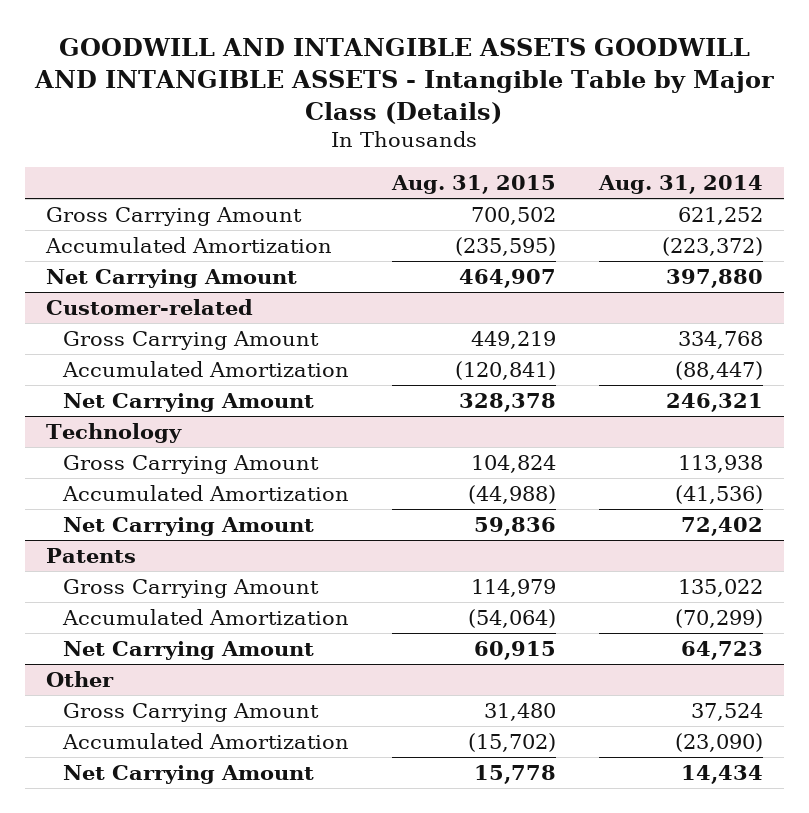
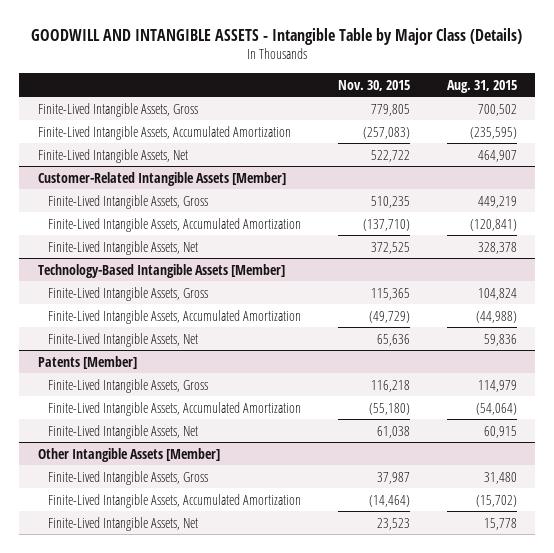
[34,38,775,124] GOODWILL AND INTANGIBLE ASSETS GOODWILL AND INTANGIBLE ASSETS - Intangible Table by Major Class (Details) -> [31,27,523,45] GOODWILL AND INTANGIBLE ASSETS - Intangible Table by Major Class (Details)
[597,175,763,195] Aug. 31, 2014 -> none
none -> [337,79,410,91] Nov. 30, 2015
[46,206,303,226] Gross Carrying Amount -> [37,102,198,117] Finite-Lived Intangible Assets, Gross
[45,236,333,253] Accumulated Amortization -> [37,125,291,140] Finite-Lived Intangible Assets, Accumulated Amortization
[46,268,298,288] Net Carrying Amount -> [37,148,188,163] Finite-Lived Intangible Assets, Net
[46,298,254,315] Customer-related -> [37,171,286,186] Customer-Related Intangible Assets [Member]
[62,330,319,350] Gross Carrying Amount -> [48,194,209,209] Finite-Lived Intangible Assets, Gross
[61,360,349,377] Accumulated Amortization -> [48,217,302,232] Finite-Lived Intangible Assets, Accumulated Amortization
[62,392,314,412] Net Carrying Amount -> [48,240,199,255] Finite-Lived Intangible Assets, Net
[46,422,183,443] Technology -> [37,263,285,278] Technology-Based Intangible Assets [Member]
[62,454,319,474] Gross Carrying Amount -> [48,286,209,301] Finite-Lived Intangible Assets, Gross
[61,484,349,501] Accumulated Amortization -> [48,309,302,324] Finite-Lived Intangible Assets, Accumulated Amortization
[62,516,314,536] Net Carrying Amount -> [48,332,199,347] Finite-Lived Intangible Assets, Net
[46,547,137,563] Patents -> [37,355,137,369] Patents [Member]
[62,578,319,598] Gross Carrying Amount -> [48,378,209,393] Finite-Lived Intangible Assets, Gross
[61,608,349,625] Accumulated Amortization -> [48,401,302,416] Finite-Lived Intangible Assets, Accumulated Amortization
[62,640,314,660] Net Carrying Amount -> [48,424,199,439] Finite-Lived Intangible Assets, Net
[46,670,115,687] Other -> [37,447,220,462] Other Intangible Assets [Member]
[62,702,319,722] Gross Carrying Amount -> [48,470,209,485] Finite-Lived Intangible Assets, Gross
[61,732,349,749] Accumulated Amortization -> [48,493,302,508] Finite-Lived Intangible Assets, Accumulated Amortization
[62,764,314,784] Net Carrying Amount -> [48,516,199,531] Finite-Lived Intangible Assets, Net

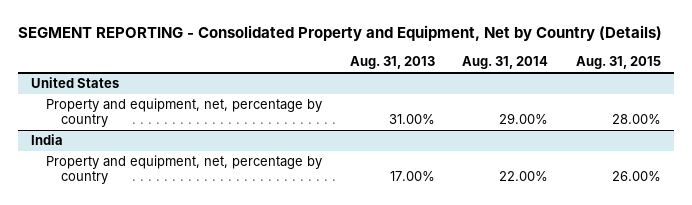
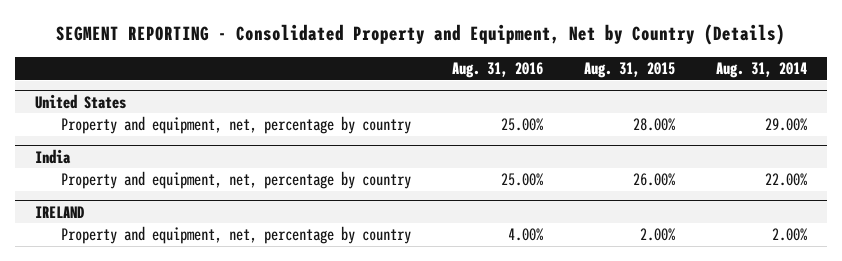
[349,56,435,70] Aug. 31, 2013 -> none
none -> [452,62,544,79] Aug. 31, 2016
none -> [35,205,85,218] IRELAND
none -> [61,226,412,245] Property and equipment, net, percentage by country

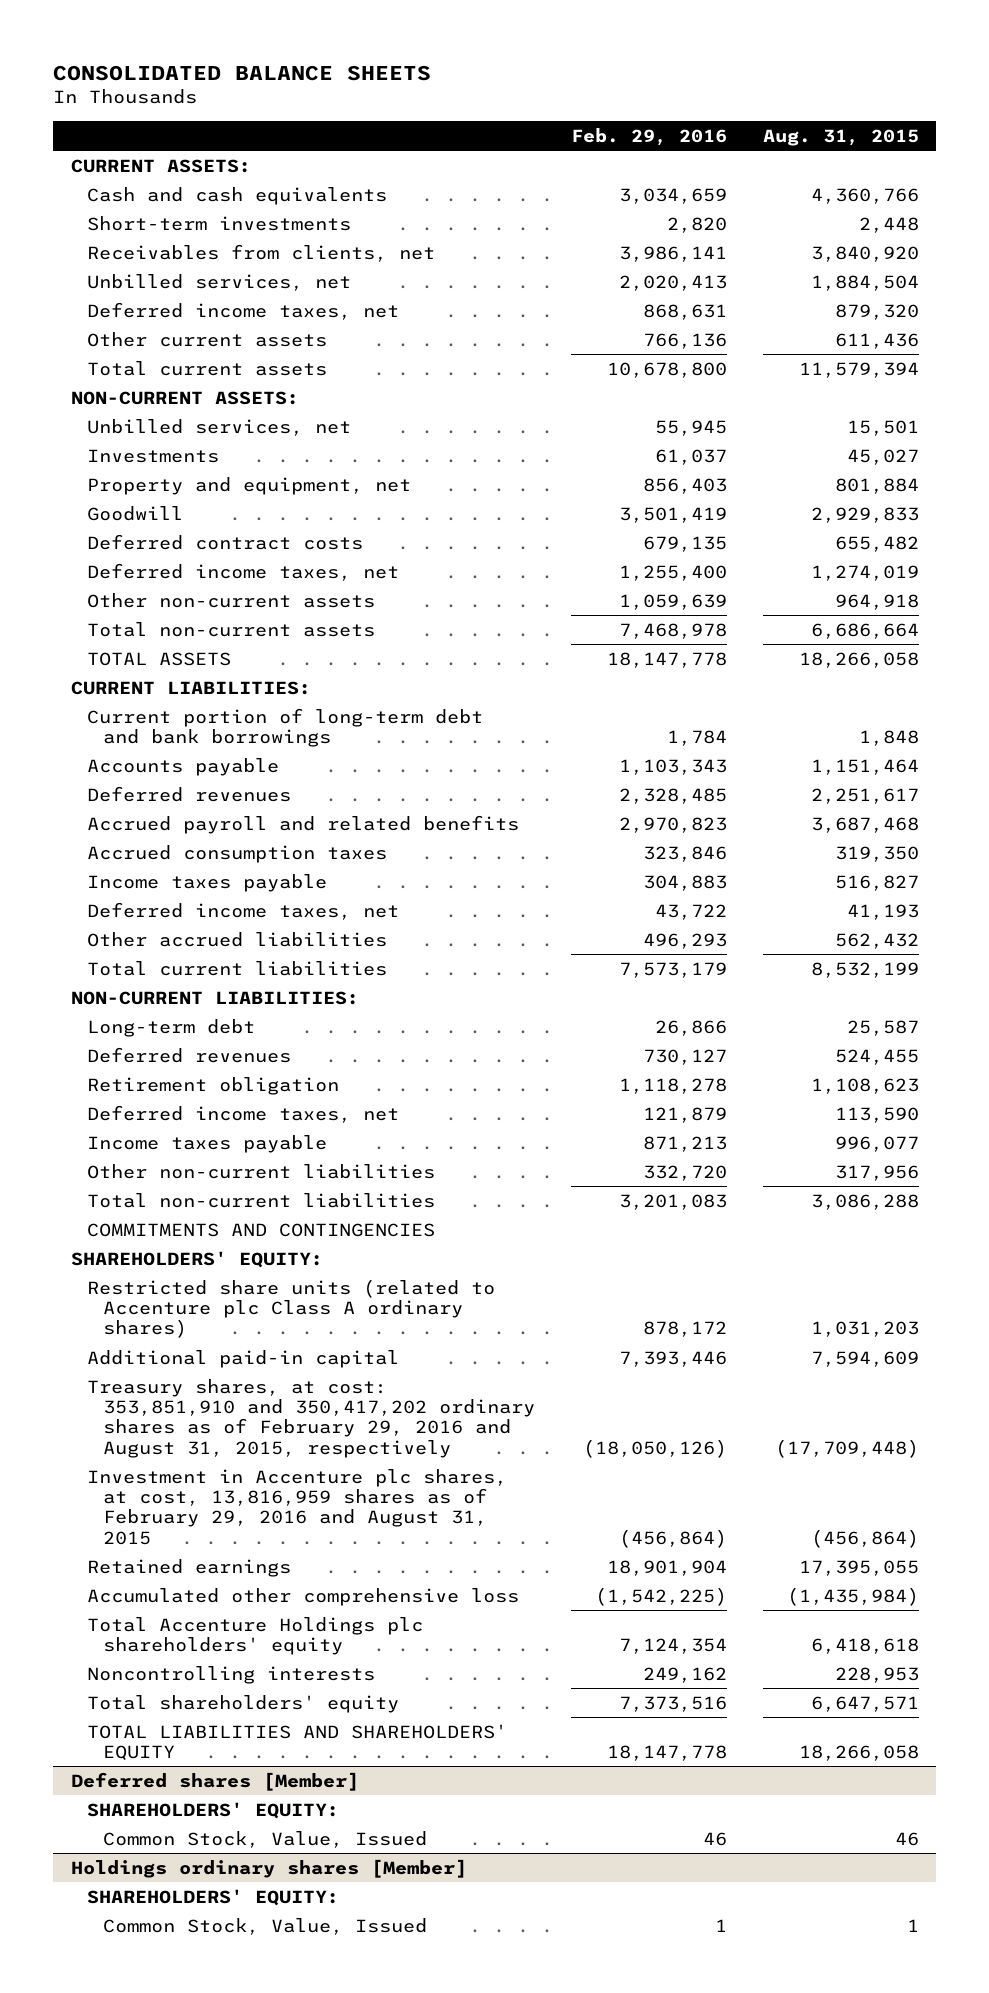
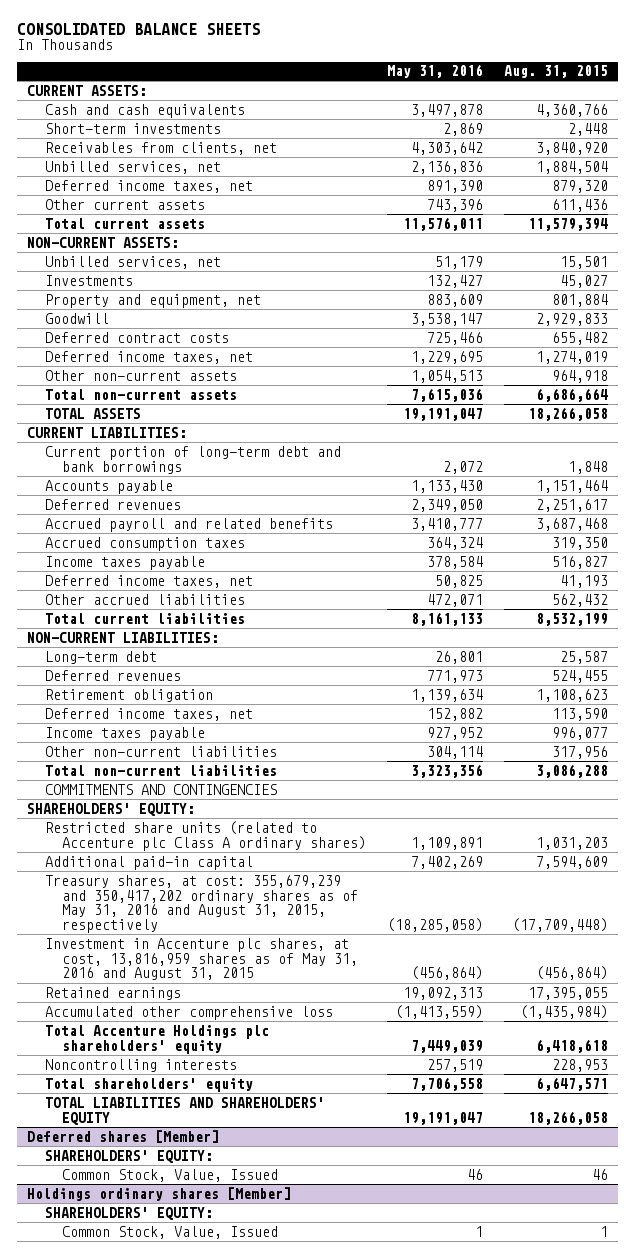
[570,127,727,146] Feb. 29, 2016 -> none
none -> [386,64,483,79] May 31, 2016
[86,1378,535,1458] Treasury shares, at cost: 353,851,910 and 350,417,202 ordinary shares as of February 29, 2016 and August 31, 2015, respectively -> [44,874,358,934] Treasury shares, at cost: 355,679,239 and 350,417,202 ordinary shares as of May 31, 2016 and August 31, 2015, respectively
[86,1468,507,1545] Investment in Accenture plc shares, at cost, 13,816,959 shares as of February 29, 2016 and August 31, 2015 -> [44,937,358,981] Investment in Accenture plc shares, at cost, 13,816,959 shares as of May 31, 2016 and August 31, 2015

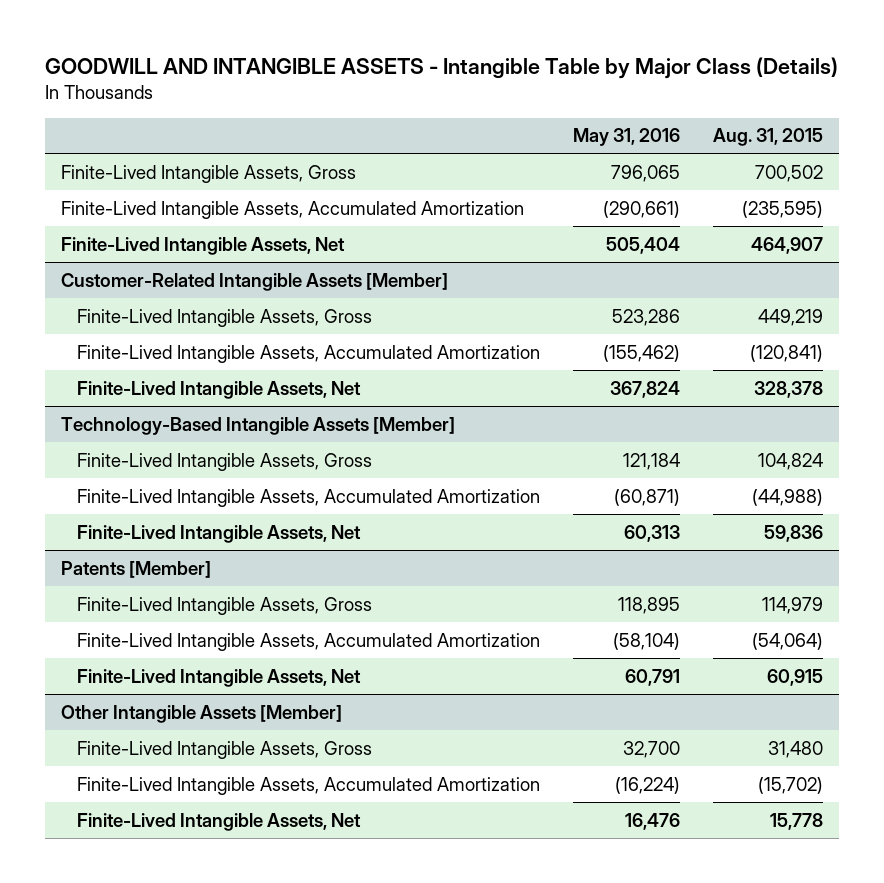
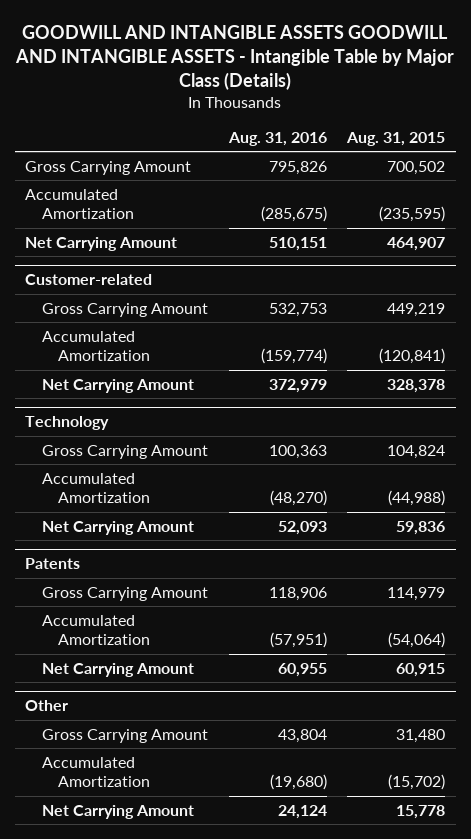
[44,56,838,79] GOODWILL AND INTANGIBLE ASSETS - Intangible Table by Major Class (Details) -> [15,24,455,90] GOODWILL AND INTANGIBLE ASSETS GOODWILL AND INTANGIBLE ASSETS - Intangible Table by Major Class (Details)
[572,128,680,147] May 31, 2016 -> none
none -> [227,131,327,146] Aug. 31, 2016
[61,164,357,183] Finite-Lived Intangible Assets, Gross -> [25,160,192,175] Gross Carrying Amount
[61,200,525,219] Finite-Lived Intangible Assets, Accumulated Amortization -> [25,188,134,219] Accumulated Amortization
[61,236,346,255] Finite-Lived Intangible Assets, Net -> [25,236,178,251] Net Carrying Amount
[61,272,449,291] Customer-Related Intangible Assets [Member] -> [25,274,153,286] Customer-related
[76,308,372,327] Finite-Lived Intangible Assets, Gross -> [41,302,208,317] Gross Carrying Amount
[76,344,540,363] Finite-Lived Intangible Assets, Accumulated Amortization -> [41,330,151,361] Accumulated Amortization
[76,380,361,399] Finite-Lived Intangible Assets, Net -> [41,378,194,393] Net Carrying Amount
[61,416,456,435] Technology-Based Intangible Assets [Member] -> [25,416,110,431] Technology
[76,452,372,471] Finite-Lived Intangible Assets, Gross -> [41,444,208,459] Gross Carrying Amount
[76,488,540,507] Finite-Lived Intangible Assets, Accumulated Amortization -> [41,472,151,503] Accumulated Amortization
[76,524,361,543] Finite-Lived Intangible Assets, Net -> [41,520,194,535] Net Carrying Amount
[61,560,212,578] Patents [Member] -> [25,558,81,570] Patents
[76,596,372,615] Finite-Lived Intangible Assets, Gross -> [41,586,208,601] Gross Carrying Amount
[76,632,540,651] Finite-Lived Intangible Assets, Accumulated Amortization -> [41,614,151,645] Accumulated Amortization
[76,668,361,687] Finite-Lived Intangible Assets, Net -> [41,662,194,677] Net Carrying Amount
[61,704,343,723] Other Intangible Assets [Member] -> [25,700,69,712] Other
[76,740,372,759] Finite-Lived Intangible Assets, Gross -> [41,728,208,743] Gross Carrying Amount
[76,776,540,795] Finite-Lived Intangible Assets, Accumulated Amortization -> [41,756,151,787] Accumulated Amortization
[76,812,361,831] Finite-Lived Intangible Assets, Net -> [41,804,194,819] Net Carrying Amount

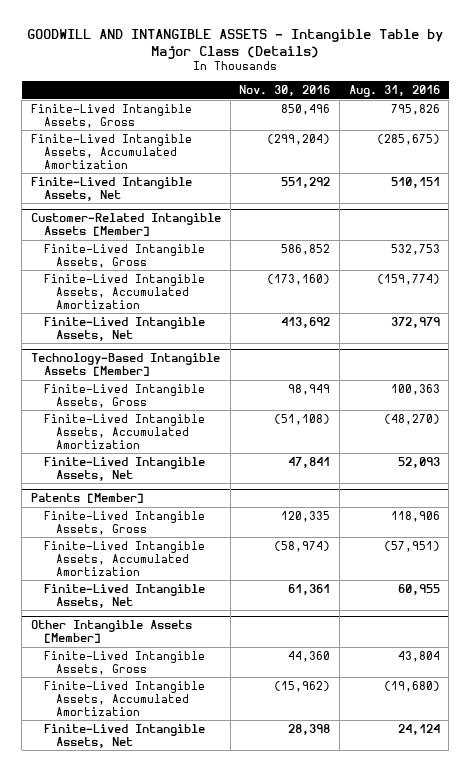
[15,24,455,90] GOODWILL AND INTANGIBLE ASSETS GOODWILL AND INTANGIBLE ASSETS - Intangible Table by Major Class (Details) -> [27,28,444,59] GOODWILL AND INTANGIBLE ASSETS - Intangible Table by Major Class (Details)
[346,131,446,146] Aug. 31, 2015 -> none
none -> [239,85,331,97] Nov. 30, 2016
[25,160,192,175] Gross Carrying Amount -> [30,103,192,128] Finite-Lived Intangible Assets, Gross
[25,188,134,219] Accumulated Amortization -> [30,133,192,169] Finite-Lived Intangible Assets, Accumulated Amortization
[25,236,178,251] Net Carrying Amount -> [30,176,192,201] Finite-Lived Intangible Assets, Net
[25,274,153,286] Customer-related -> [30,213,221,237] Customer-Related Intangible Assets [Member]
[41,302,208,317] Gross Carrying Amount -> [43,243,205,268] Finite-Lived Intangible Assets, Gross
[41,330,151,361] Accumulated Amortization -> [43,273,205,309] Finite-Lived Intangible Assets, Accumulated Amortization
[41,378,194,393] Net Carrying Amount -> [43,316,205,341] Finite-Lived Intangible Assets, Net
[25,416,110,431] Technology -> [30,353,220,377] Technology-Based Intangible Assets [Member]
[41,444,208,459] Gross Carrying Amount -> [43,383,205,408] Finite-Lived Intangible Assets, Gross
[41,472,151,503] Accumulated Amortization -> [43,413,205,449] Finite-Lived Intangible Assets, Accumulated Amortization
[41,520,194,535] Net Carrying Amount -> [43,456,205,481] Finite-Lived Intangible Assets, Net
[25,558,81,570] Patents -> [30,493,144,504] Patents [Member]
[41,586,208,601] Gross Carrying Amount -> [43,510,205,535] Finite-Lived Intangible Assets, Gross
[41,614,151,645] Accumulated Amortization -> [43,540,205,576] Finite-Lived Intangible Assets, Accumulated Amortization
[41,662,194,677] Net Carrying Amount -> [43,583,205,608] Finite-Lived Intangible Assets, Net
[25,700,69,712] Other -> [30,620,192,644] Other Intangible Assets [Member]
[41,728,208,743] Gross Carrying Amount -> [43,650,205,675] Finite-Lived Intangible Assets, Gross
[41,756,151,787] Accumulated Amortization -> [43,680,205,716] Finite-Lived Intangible Assets, Accumulated Amortization
[41,804,194,819] Net Carrying Amount -> [43,723,205,748] Finite-Lived Intangible Assets, Net

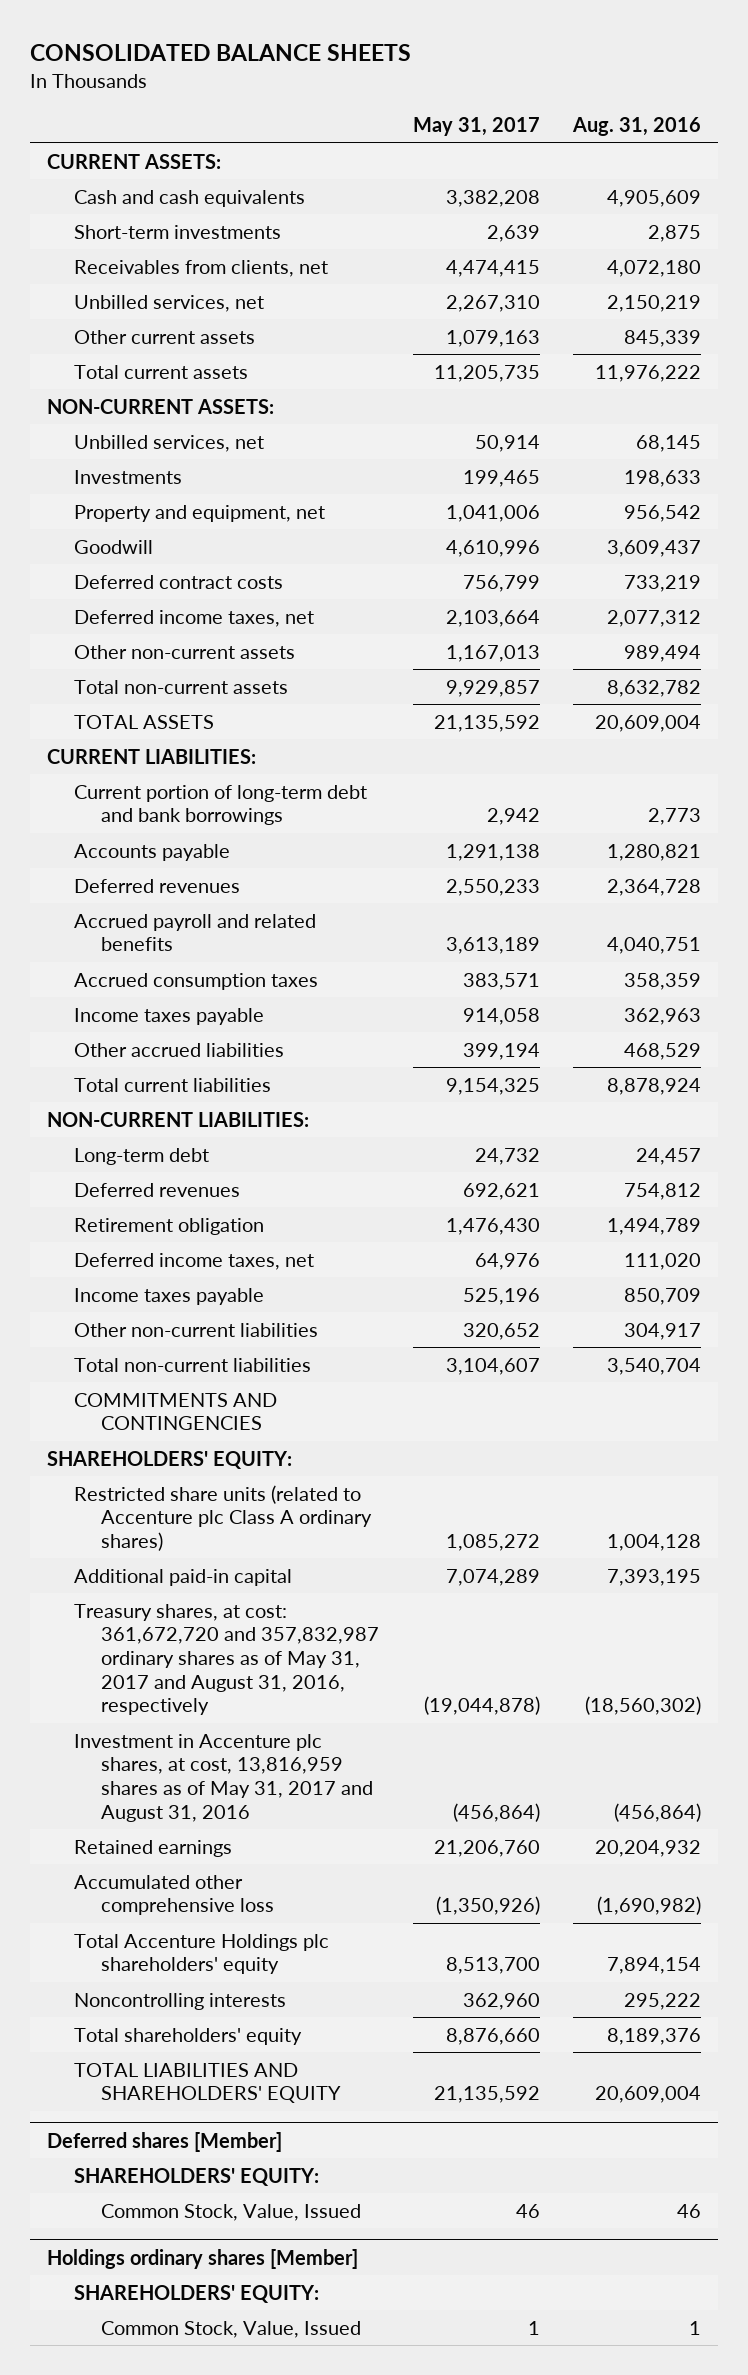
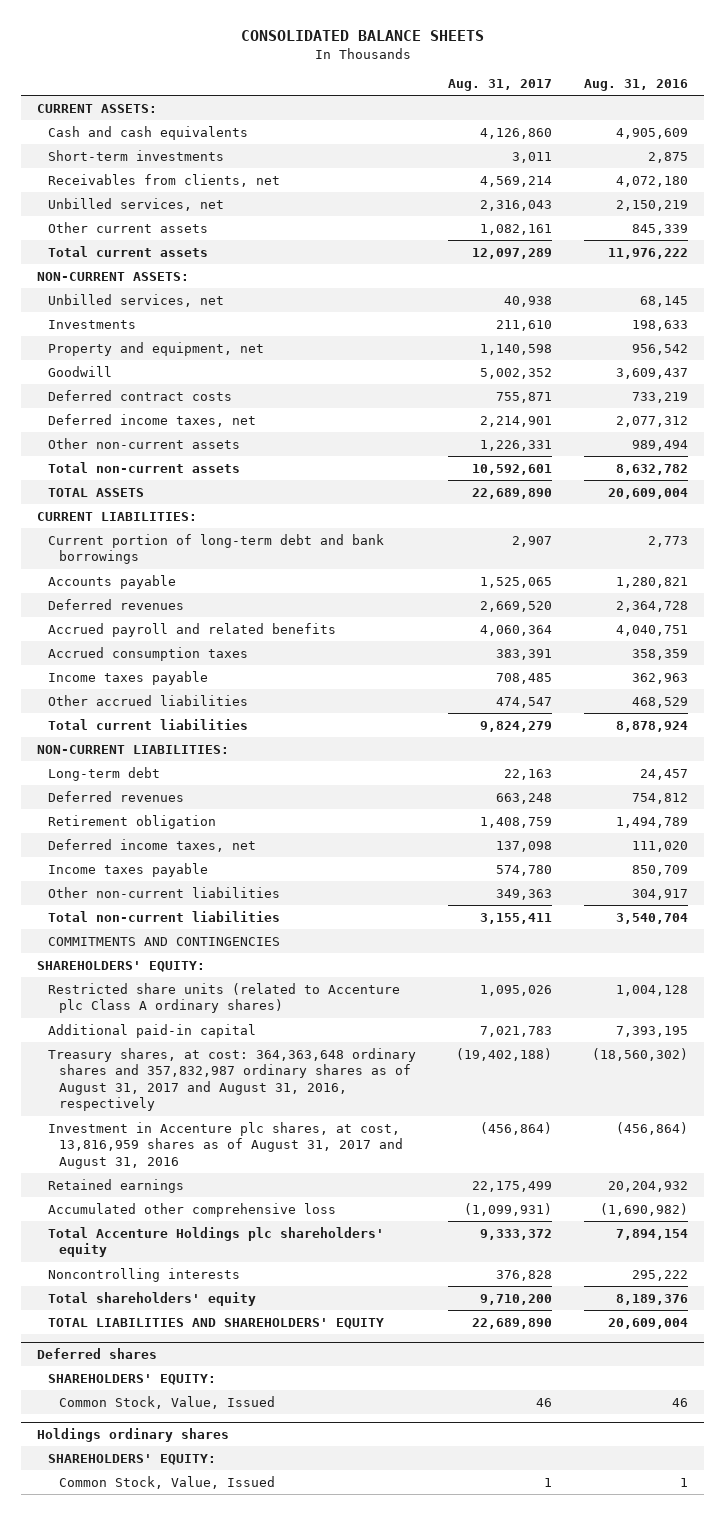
[412,117,540,137] May 31, 2017 -> none
none -> [448,79,553,92] Aug. 31, 2017
[73,1603,379,1716] Treasury shares, at cost: 361,672,720 and 357,832,987 ordinary shares as of May 31, 2017 and August 31, 2016, respectively -> [47,1047,416,1112] Treasury shares, at cost: 364,363,648 ordinary shares and 357,832,987 ordinary shares as of August 31, 2017 and August 31, 2016, respectively
[73,1733,373,1822] Investment in Accenture plc shares, at cost, 13,816,959 shares as of May 31, 2017 and August 31, 2016 -> [47,1121,403,1169] Investment in Accenture plc shares, at cost, 13,816,959 shares as of August 31, 2017 and August 31, 2016
[46,2131,282,2152] Deferred shares [Member] -> [37,1347,158,1359] Deferred shares
[46,2248,358,2269] Holdings ordinary shares [Member] -> [37,1427,230,1442] Holdings ordinary shares

